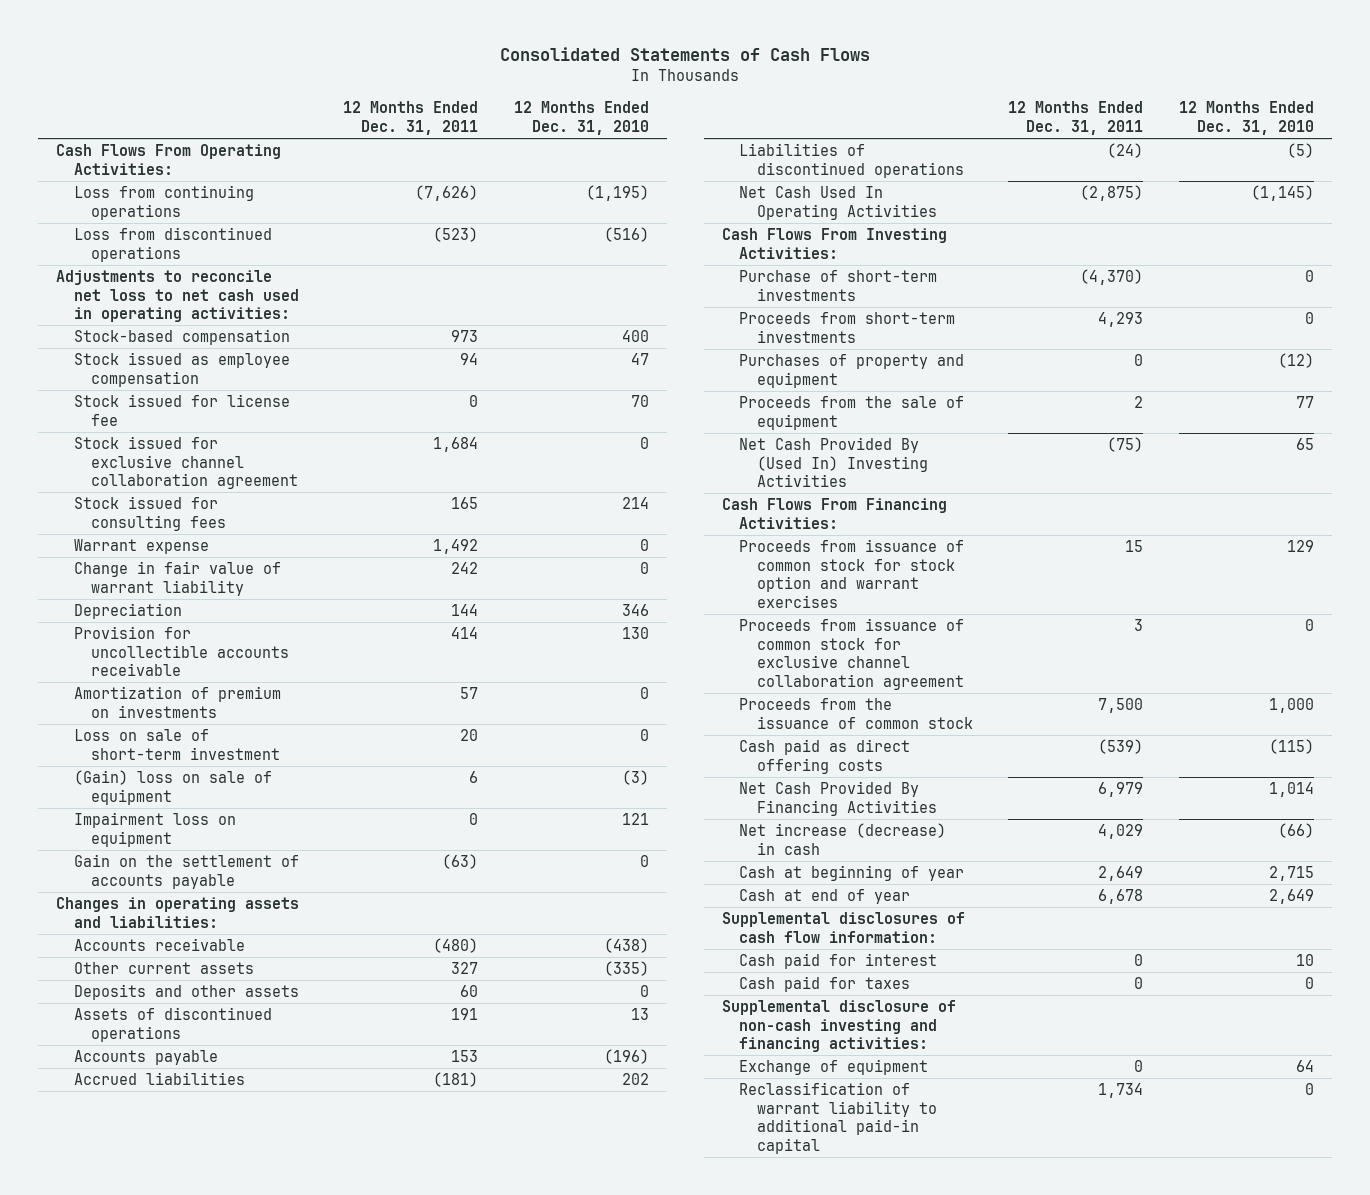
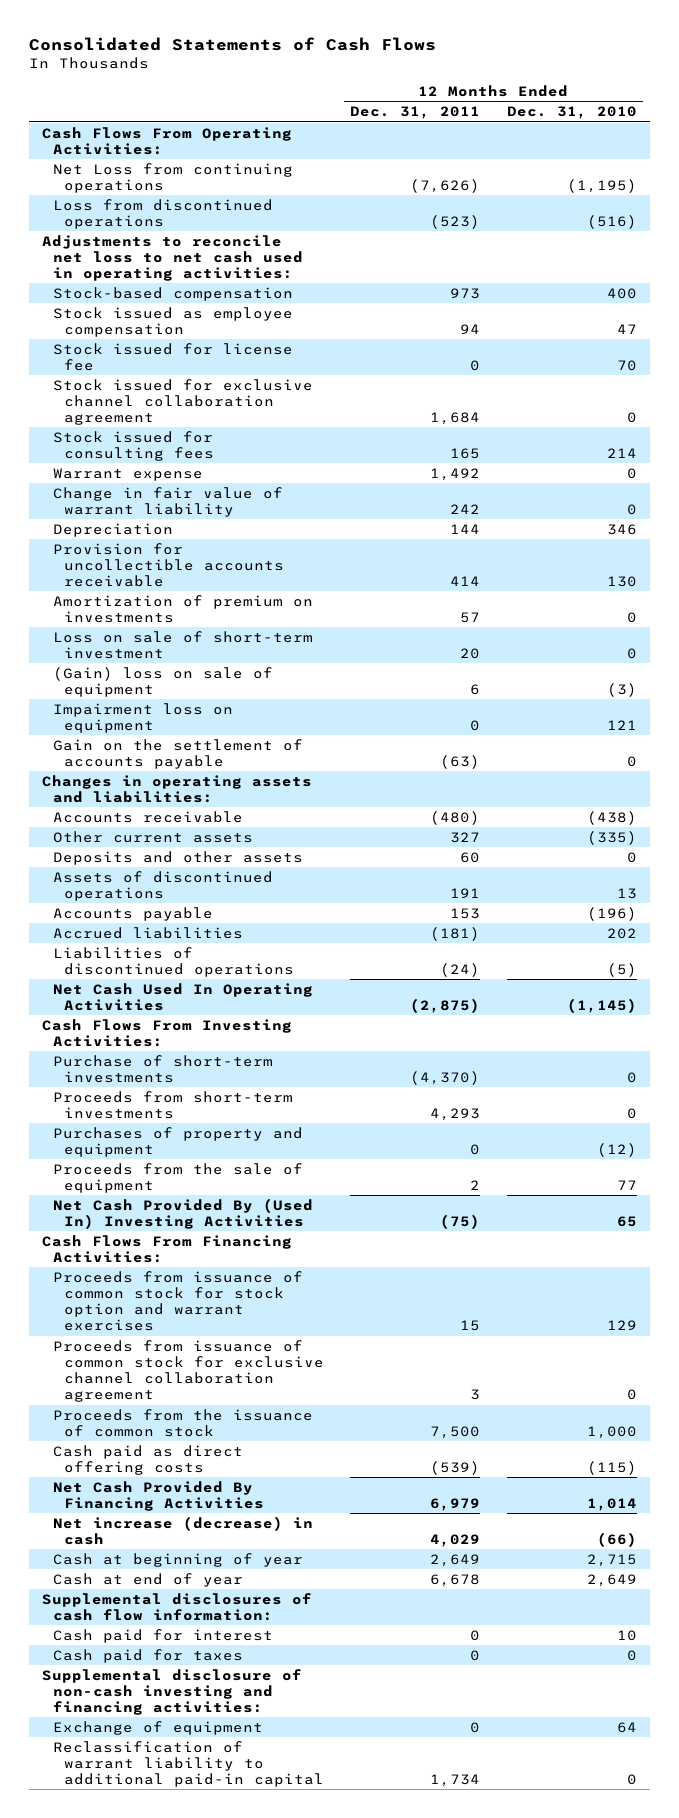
[73,185,254,220] Loss from continuing operations -> [52,162,293,193] Net Loss from continuing operations

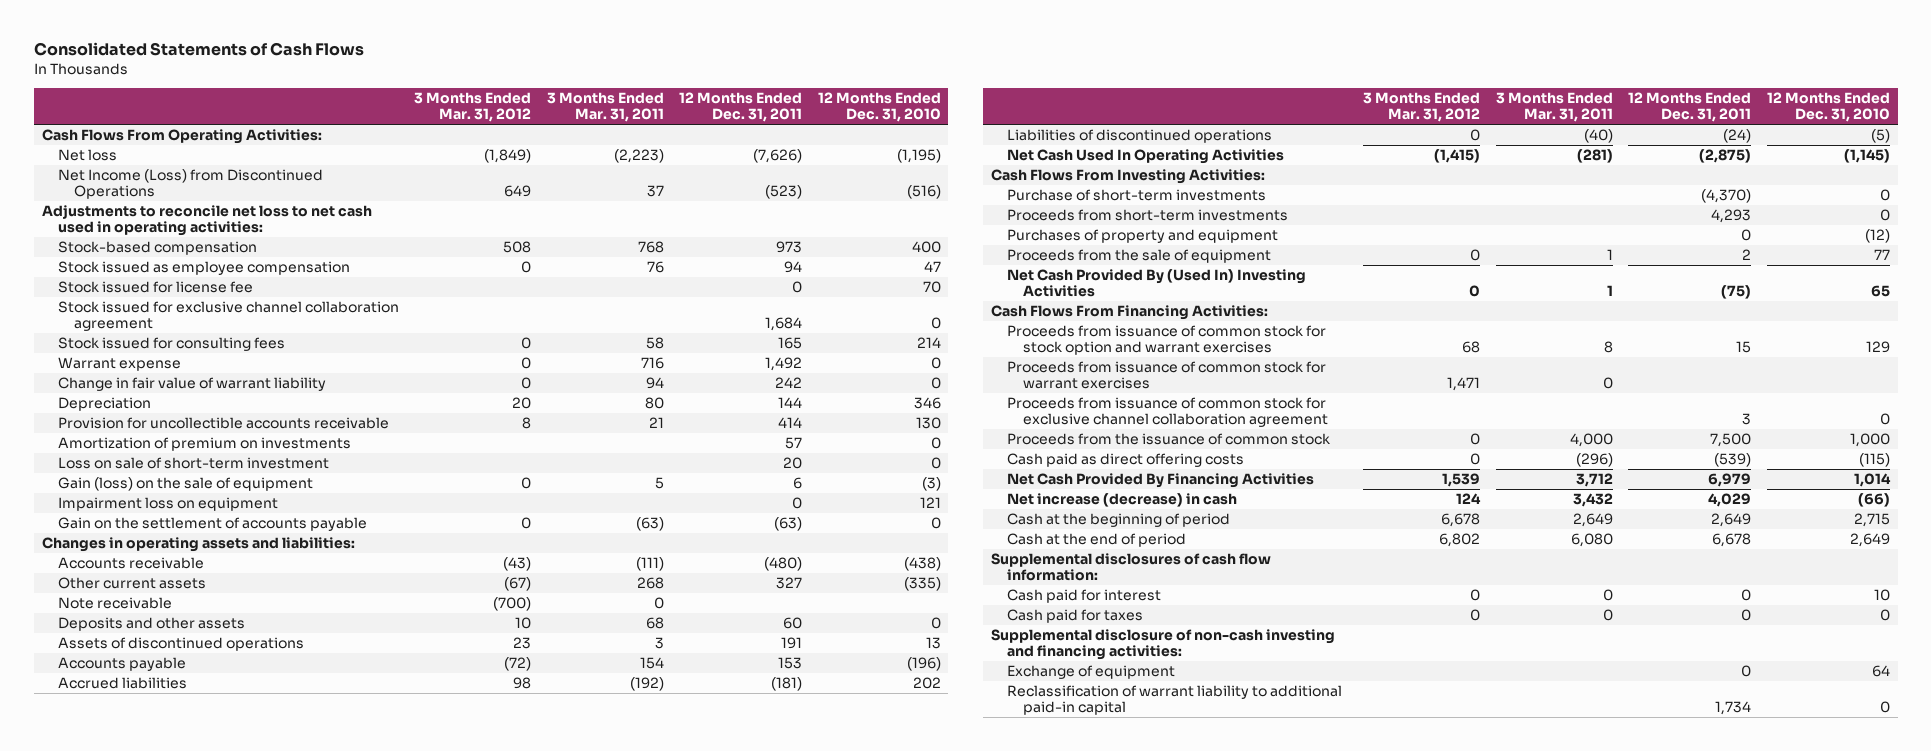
none -> [414,92,532,123] 3 Months Ended Mar. 31, 2012
none -> [546,92,664,123] 3 Months Ended Mar. 31, 2011
[52,162,293,193] Net Loss from continuing operations -> [57,149,117,162] Net loss
[52,198,273,229] Loss from discontinued operations -> [57,169,323,200] Net Income (Loss) from Discontinued Operations
[52,666,273,697] (Gain) loss on sale of equipment -> [57,477,313,492] Gain (loss) on the sale of equipment
none -> [57,597,172,610] Note receivable
none -> [1006,361,1326,390] Proceeds from issuance of common stock for warrant exercises
[52,1552,303,1567] Cash at beginning of year -> [1006,513,1230,528] Cash at the beginning of period
[52,1572,243,1587] Cash at end of year -> [1006,533,1186,548] Cash at the end of period

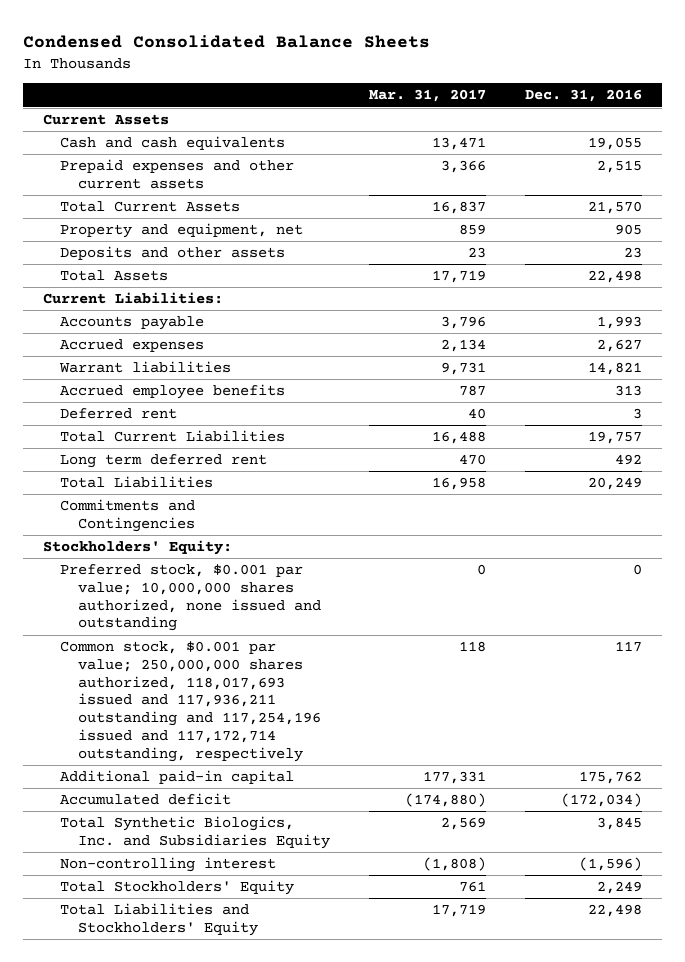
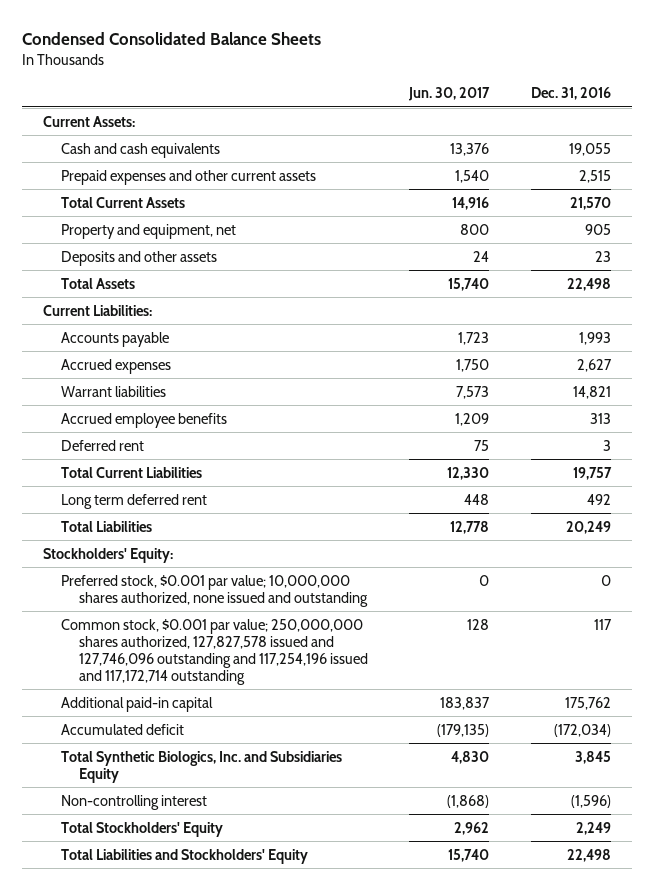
[369,89,487,103] Mar. 31, 2017 -> none
none -> [408,87,491,102] Jun. 30, 2017
[42,114,169,126] Current Assets -> [42,115,135,127] Current Assets:
[60,499,196,532] Commitments and Contingencies -> none
[60,641,322,762] Common stock, $0.001 par value; 250,000,000 shares authorized, 118,017,693 issued and 117,936,211 outstanding and 117,254,196 issued and 117,172,714 outstanding, respectively -> [60,618,368,685] Common stock, $0.001 par value; 250,000,000 shares authorized, 127,827,578 issued and 127,746,096 outstanding and 117,254,196 issued and 117,172,714 outstanding

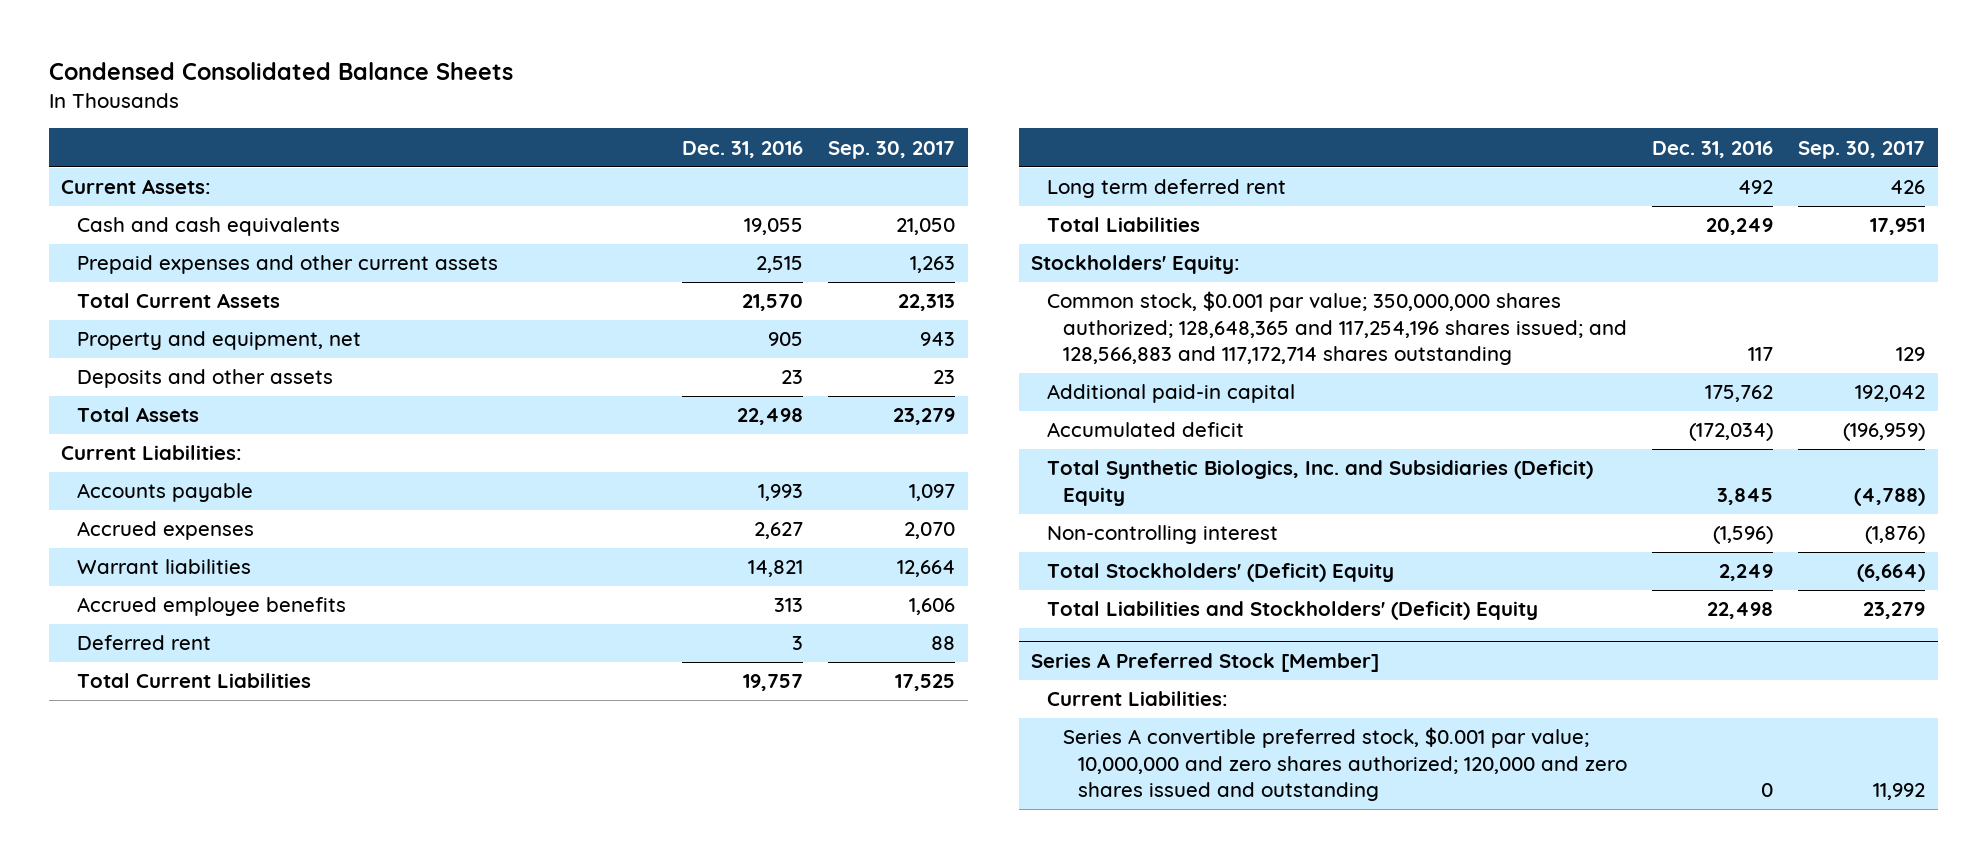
[408,87,491,102] Jun. 30, 2017 -> none
none -> [828,140,956,159] Sep. 30, 2017
[60,574,368,607] Preferred stock, $0.001 par value; 10,000,000 shares authorized, none issued and outstanding -> none
[60,618,368,685] Common stock, $0.001 par value; 250,000,000 shares authorized, 127,827,578 issued and 127,746,096 outstanding and 117,254,196 issued and 117,172,714 outstanding -> [1046,291,1627,365] Common stock, $0.001 par value; 350,000,000 shares authorized; 128,648,365 and 117,254,196 shares issued; and 128,566,883 and 117,172,714 shares outstanding
[60,750,342,783] Total Synthetic Biologics, Inc. and Subsidiaries Equity -> [1046,460,1593,506] Total Synthetic Biologics, Inc. and Subsidiaries (Deficit) Equity
[60,821,223,837] Total Stockholders' Equity -> [1046,563,1394,583] Total Stockholders' (Deficit) Equity
[60,848,308,864] Total Liabilities and Stockholders' Equity -> [1046,601,1538,621] Total Liabilities and Stockholders' (Deficit) Equity
none -> [1031,652,1380,672] Series A Preferred Stock [Member]
none -> [1046,691,1228,707] Current Liabilities:
none -> [1062,727,1628,801] Series A convertible preferred stock, $0.001 par value; 10,000,000 and zero shares authorized; 120,000 and zero shares issued and outstanding

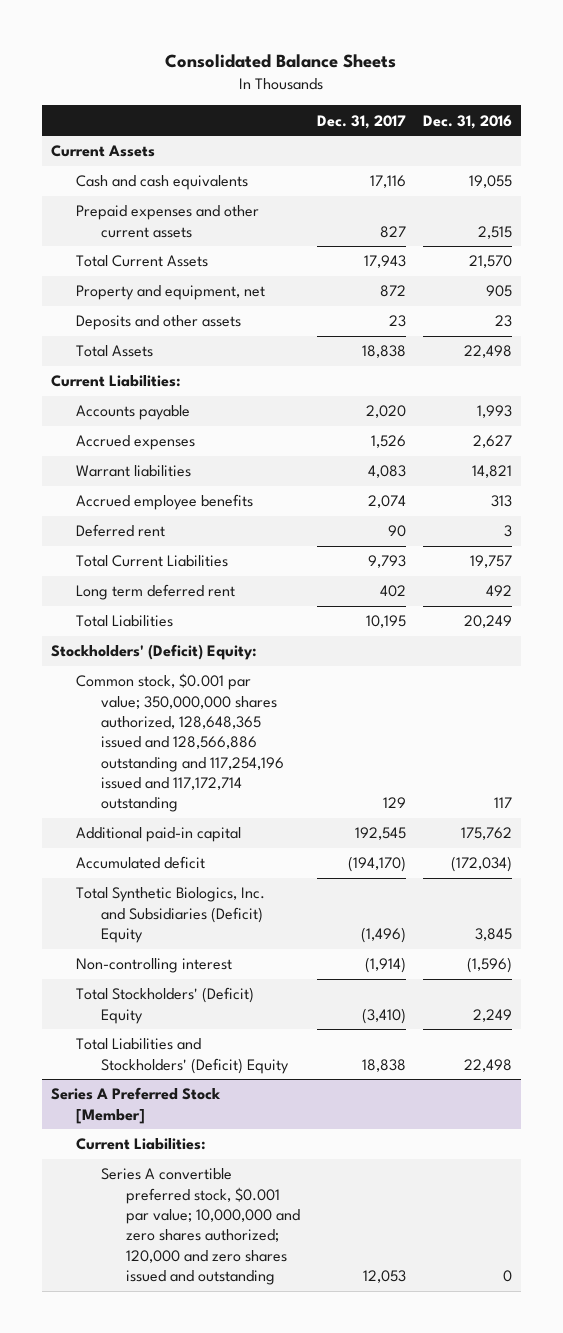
[48,62,513,81] Condensed Consolidated Balance Sheets -> [165,54,397,69] Consolidated Balance Sheets
[828,140,956,159] Sep. 30, 2017 -> none
none -> [316,114,406,129] Dec. 31, 2017
[61,179,212,195] Current Assets: -> [50,145,155,158] Current Assets
[1031,255,1241,275] Stockholders' Equity: -> [50,644,257,661] Stockholders' (Deficit) Equity:
[1046,291,1627,365] Common stock, $0.001 par value; 350,000,000 shares authorized; 128,648,365 and 117,254,196 shares issued; and 128,566,883 and 117,172,714 shares outstanding -> [75,673,284,813] Common stock, $0.001 par value; 350,000,000 shares authorized, 128,648,365 issued and 128,566,886 outstanding and 117,254,196 issued and 117,172,714 outstanding

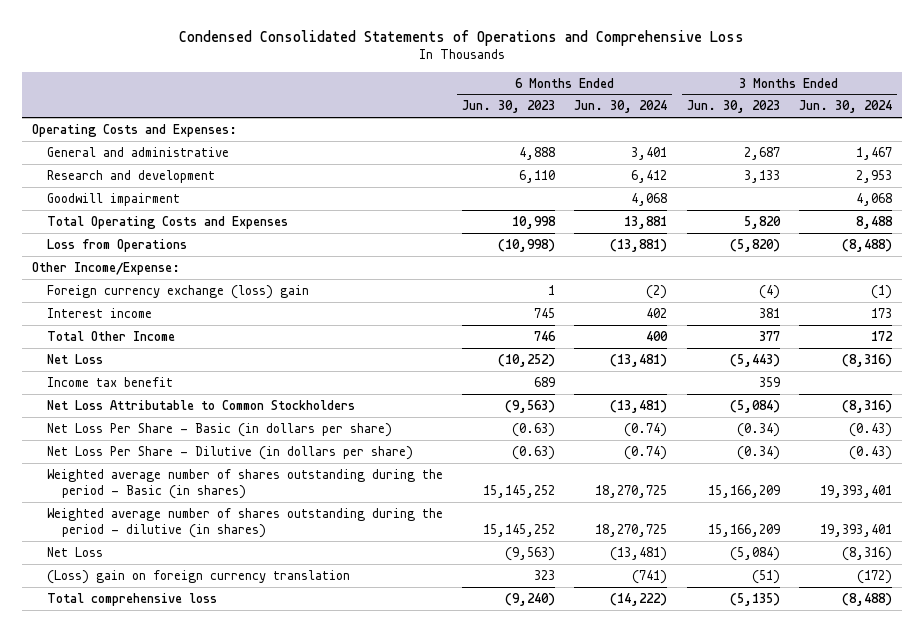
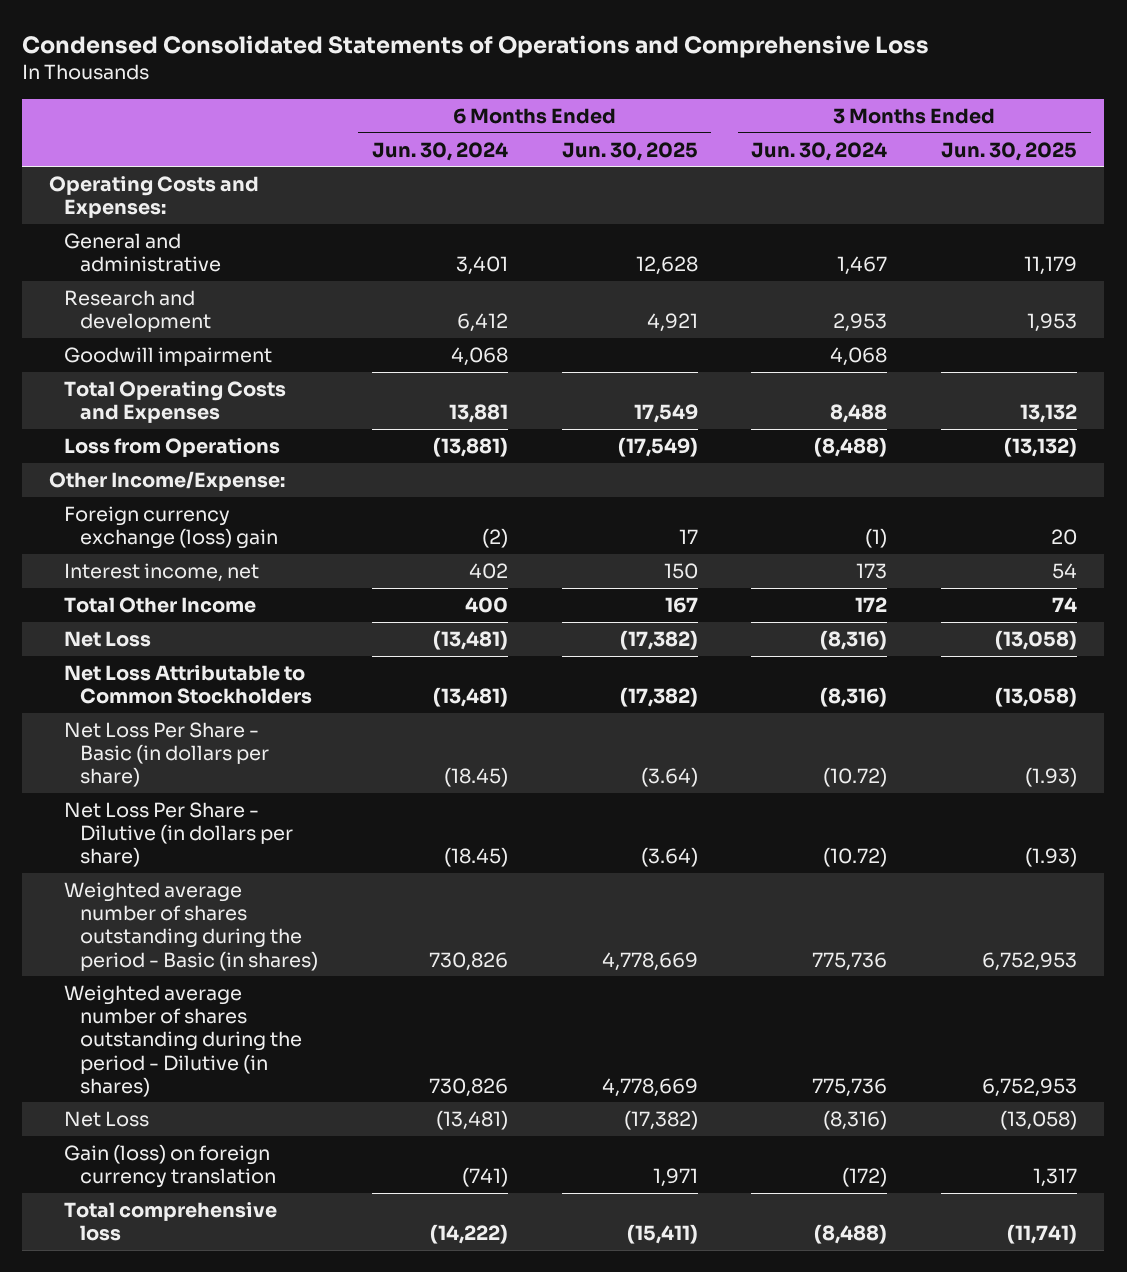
[462,100,556,114] Jun. 30, 2023 -> none
[686,100,780,114] Jun. 30, 2023 -> none
none -> [561,141,698,161] Jun. 30, 2025
none -> [941,141,1078,161] Jun. 30, 2025
[46,307,152,318] Interest income -> [64,563,260,583] Interest income, net
[46,376,173,387] Income tax benefit -> none
[624,422,668,437] (0.74) -> [443,767,508,788] (18.45)
[849,422,893,437] (0.43) -> [823,767,888,788] (10.72)
[624,445,668,460] (0.74) -> [443,847,508,868] (18.45)
[849,445,893,460] (0.43) -> [823,847,888,868] (10.72)
[595,484,668,498] 18,270,725 -> [428,951,508,971] 730,826
[820,484,893,498] 19,393,401 -> [812,951,888,971] 775,736
[46,507,443,538] Weighted average number of shares outstanding during the period - dilutive (in shares) -> [64,985,302,1097] Weighted average number of shares outstanding during the period - Dilutive (in shares)
[595,523,668,537] 18,270,725 -> [428,1077,508,1097] 730,826
[820,523,893,537] 19,393,401 -> [812,1077,888,1097] 775,736
[46,569,350,584] (Loss) gain on foreign currency translation -> [64,1144,276,1189] Gain (loss) on foreign currency translation

